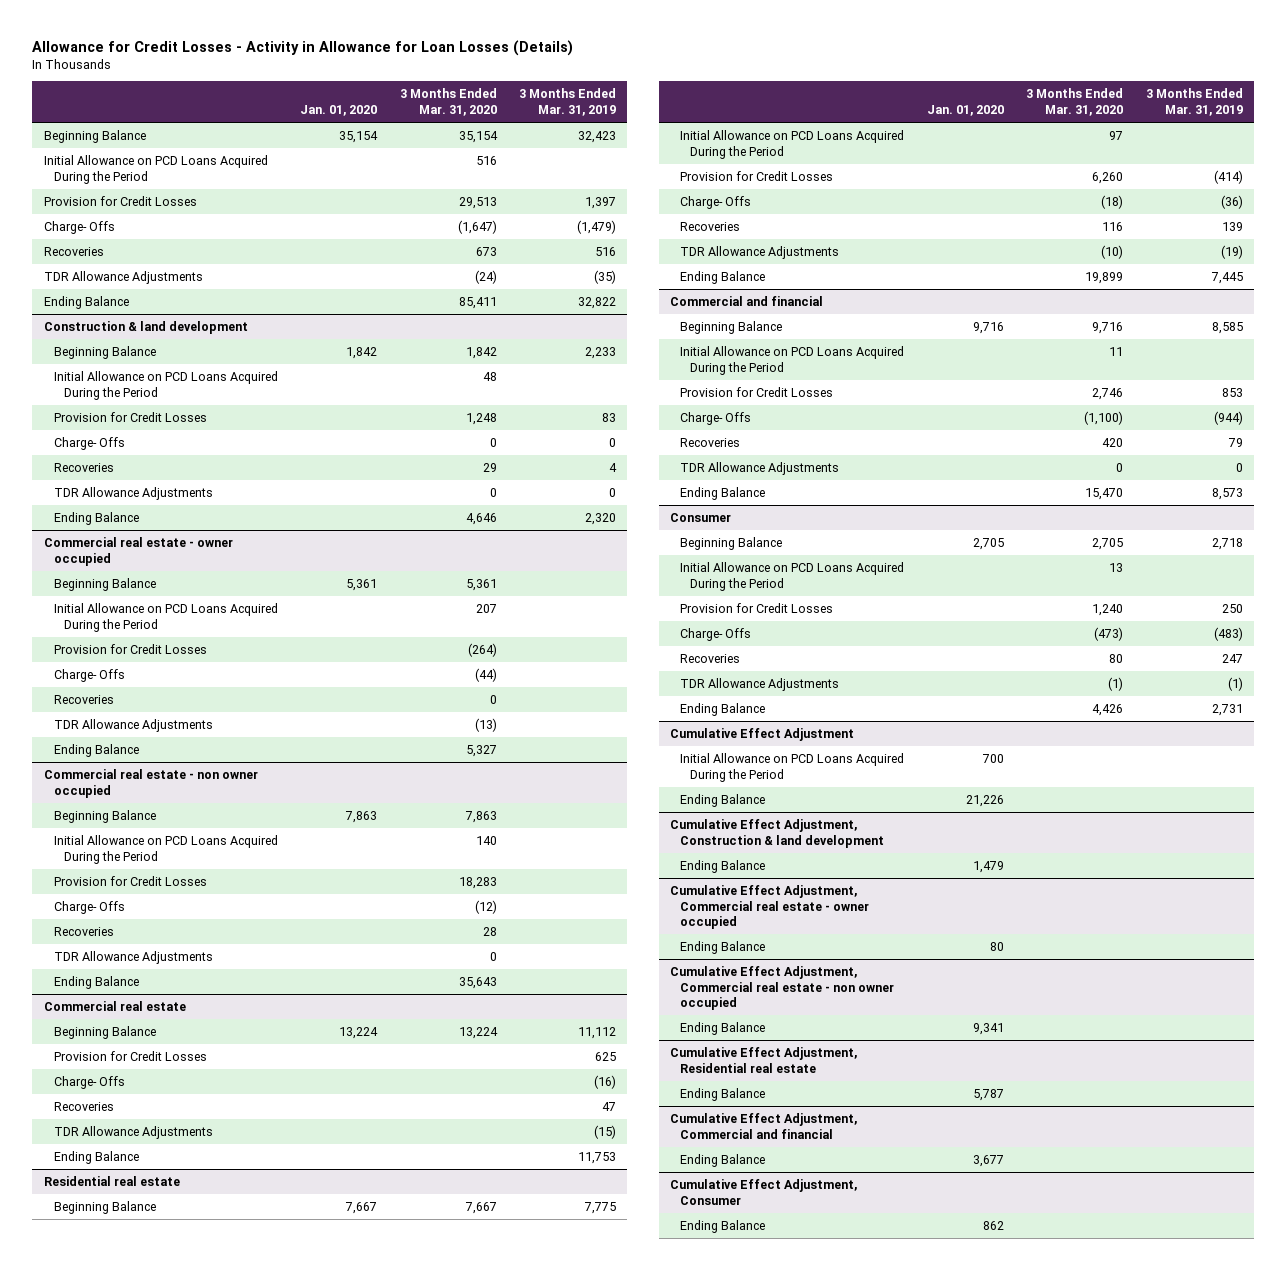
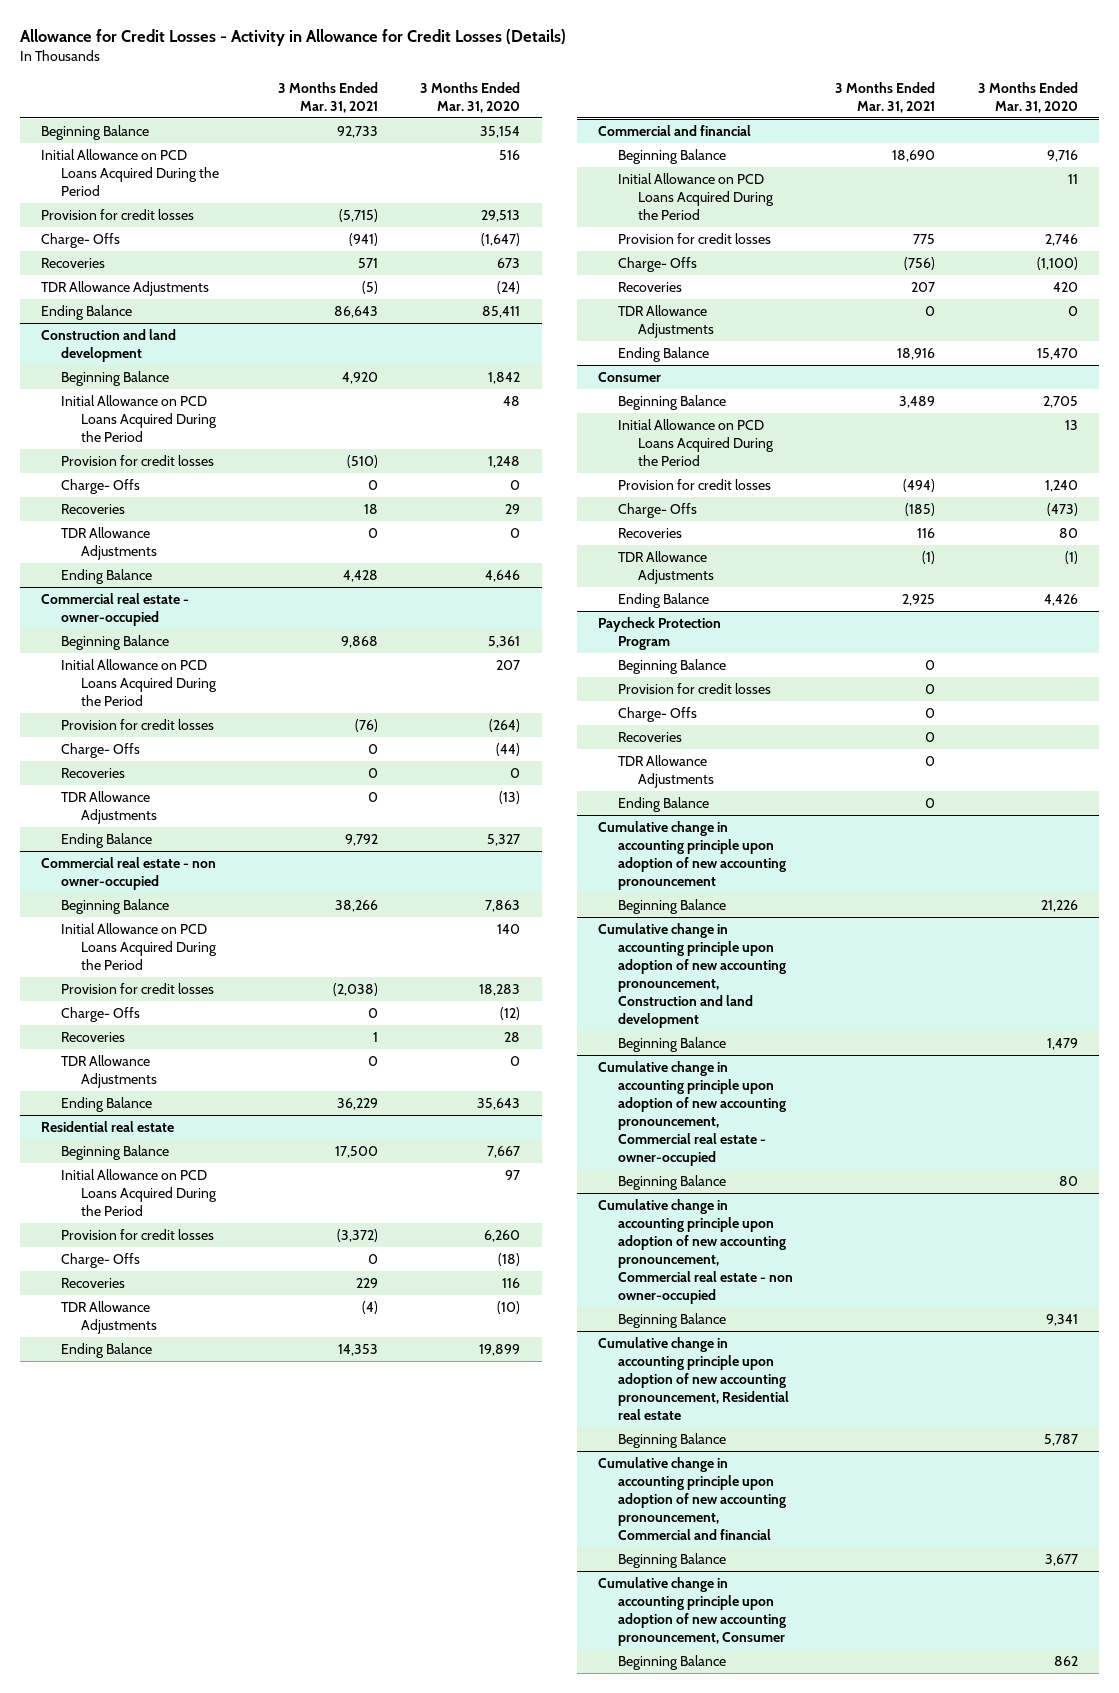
[32,39,574,56] Allowance for Credit Losses - Activity in Allowance for Loan Losses (Details) -> [20,29,567,47] Allowance for Credit Losses - Activity in Allowance for Credit Losses (Details)
[300,105,378,117] Jan. 01, 2020 -> none
[519,88,617,117] 3 Months Ended Mar. 31, 2019 -> none
none -> [278,81,379,113] 3 Months Ended Mar. 31, 2021
[43,196,197,207] Provision for Credit Losses -> [41,209,195,221] Provision for credit losses
[43,321,248,335] Construction & land development -> [41,329,177,363] Construction and land development
[53,412,207,423] Provision for Credit Losses -> [61,455,215,467] Provision for credit losses
[43,537,233,566] Commercial real estate - owner occupied -> [41,593,190,627] Commercial real estate - owner-occupied
[53,644,207,655] Provision for Credit Losses -> [61,719,215,731] Provision for credit losses
[43,769,258,798] Commercial real estate - non owner occupied -> [41,857,217,891] Commercial real estate - non owner-occupied
[53,876,207,887] Provision for Credit Losses -> [61,983,215,995] Provision for credit losses
[43,1001,186,1012] Commercial real estate -> none
[53,1026,156,1040] Beginning Balance -> none
[53,1051,207,1062] Provision for Credit Losses -> none
[53,1076,125,1090] Charge- Offs -> none
[53,1102,114,1112] Recoveries -> none
[53,1126,213,1140] TDR Allowance Adjustments -> none
[53,1151,139,1165] Ending Balance -> none
[680,171,834,182] Provision for Credit Losses -> [61,1229,215,1241] Provision for credit losses
[680,387,834,398] Provision for Credit Losses -> [618,233,772,245] Provision for credit losses
[680,603,834,614] Provision for Credit Losses -> [618,479,772,491] Provision for credit losses
[670,728,855,742] Cumulative Effect Adjustment -> none
[680,753,905,782] Initial Allowance on PCD Loans Acquired During the Period -> none
[670,819,885,848] Cumulative Effect Adjustment, Construction & land development -> none
[680,860,766,874] Ending Balance -> none
[670,885,870,930] Cumulative Effect Adjustment, Commercial real estate - owner occupied -> none
[680,941,766,955] Ending Balance -> none
[670,966,895,1011] Cumulative Effect Adjustment, Commercial real estate - non owner occupied -> none
[680,1022,766,1036] Ending Balance -> none
[670,1047,858,1073] Cumulative Effect Adjustment, Residential real estate -> none
[680,1088,766,1102] Ending Balance -> none
[670,1113,858,1139] Cumulative Effect Adjustment, Commercial and financial -> none
[680,1154,766,1168] Ending Balance -> none
[670,1179,858,1205] Cumulative Effect Adjustment, Consumer -> none
none -> [598,617,722,651] Paycheck Protection Program
[680,794,766,808] Ending Balance -> [618,659,727,675] Beginning Balance
none -> [618,683,772,695] Provision for credit losses
none -> [618,707,698,723] Charge- Offs
none -> [618,732,683,743] Recoveries
none -> [618,755,715,789] TDR Allowance Adjustments
none -> [598,821,787,890] Cumulative change in accounting principle upon adoption of new accounting pronouncement
none -> [618,899,727,915] Beginning Balance
none -> [598,923,787,1028] Cumulative change in accounting principle upon adoption of new accounting pronouncement, Construction and land development
none -> [618,1037,727,1053] Beginning Balance
none -> [598,1061,787,1166] Cumulative change in accounting principle upon adoption of new accounting pronouncement, Commercial real estate - owner-occupied
none -> [618,1175,727,1191] Beginning Balance
none -> [598,1199,794,1304] Cumulative change in accounting principle upon adoption of new accounting pronouncement, Commercial real estate - non owner-occupied
none -> [618,1313,727,1329] Beginning Balance
none -> [598,1337,790,1420] Cumulative change in accounting principle upon adoption of new accounting pronouncement, Residential real estate
none -> [618,1433,727,1449] Beginning Balance
none -> [598,1457,787,1540] Cumulative change in accounting principle upon adoption of new accounting pronouncement, Commercial and financial
none -> [618,1553,727,1569] Beginning Balance
none -> [598,1577,787,1646] Cumulative change in accounting principle upon adoption of new accounting pronouncement, Consumer
none -> [618,1655,727,1671] Beginning Balance

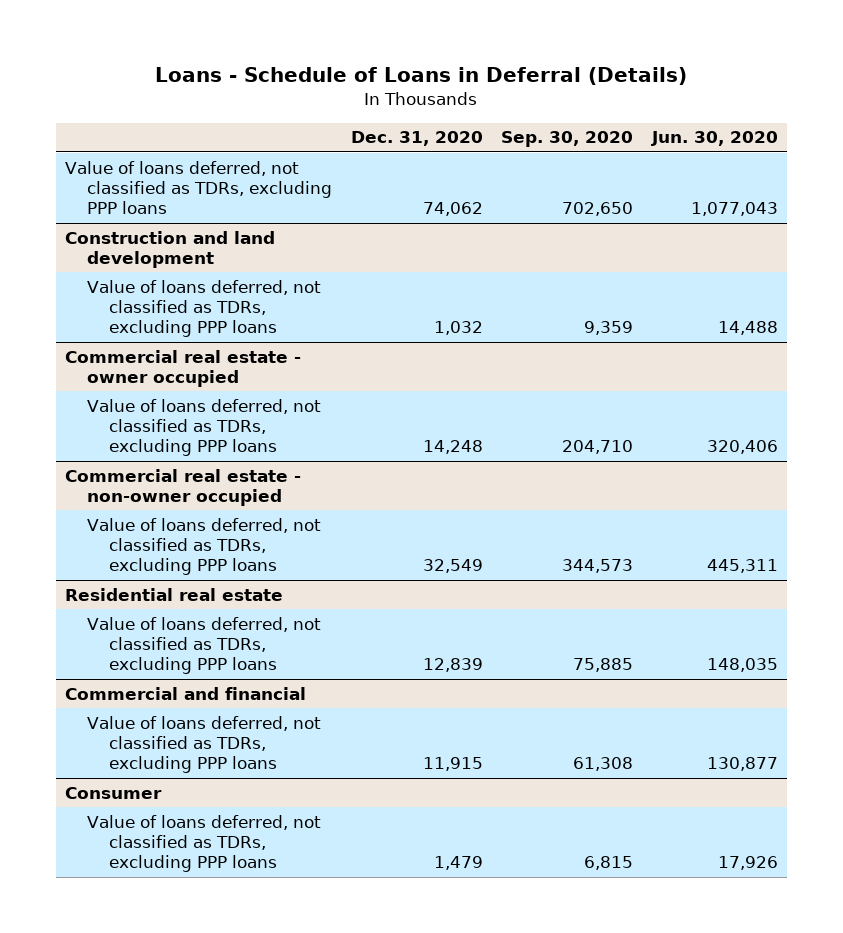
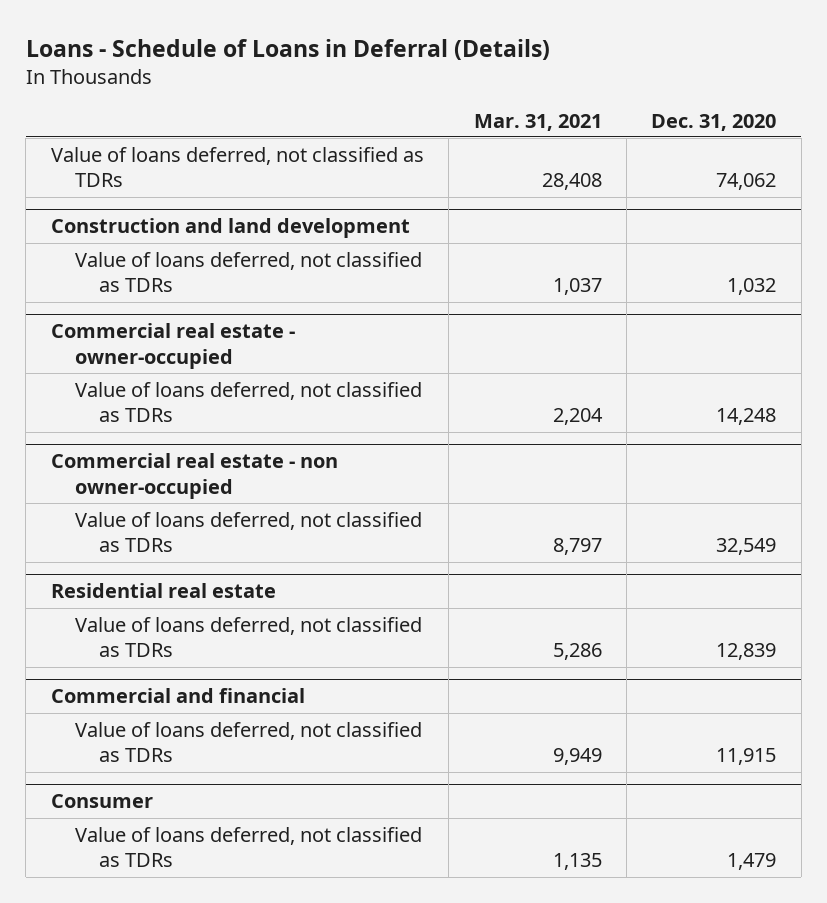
[501,131,634,148] Sep. 30, 2020 -> none
[650,131,778,147] Jun. 30, 2020 -> none
none -> [473,113,602,131] Mar. 31, 2021
[64,160,332,215] Value of loans deferred, not classified as TDRs, excluding PPP loans -> [50,146,424,188] Value of loans deferred, not classified as TDRs
[86,279,321,338] Value of loans deferred, not classified as TDRs, excluding PPP loans -> [74,251,422,293] Value of loans deferred, not classified as TDRs
[64,349,301,388] Commercial real estate - owner occupied -> [50,323,295,370] Commercial real estate - owner-occupied
[86,398,321,457] Value of loans deferred, not classified as TDRs, excluding PPP loans -> [74,381,422,423] Value of loans deferred, not classified as TDRs
[64,468,301,507] Commercial real estate - non-owner occupied -> [50,453,338,500] Commercial real estate - non owner-occupied
[86,517,321,576] Value of loans deferred, not classified as TDRs, excluding PPP loans -> [74,511,422,553] Value of loans deferred, not classified as TDRs
[86,616,321,675] Value of loans deferred, not classified as TDRs, excluding PPP loans -> [74,616,422,658] Value of loans deferred, not classified as TDRs
[86,715,321,774] Value of loans deferred, not classified as TDRs, excluding PPP loans -> [74,721,422,763] Value of loans deferred, not classified as TDRs
[86,814,321,873] Value of loans deferred, not classified as TDRs, excluding PPP loans -> [74,826,422,868] Value of loans deferred, not classified as TDRs

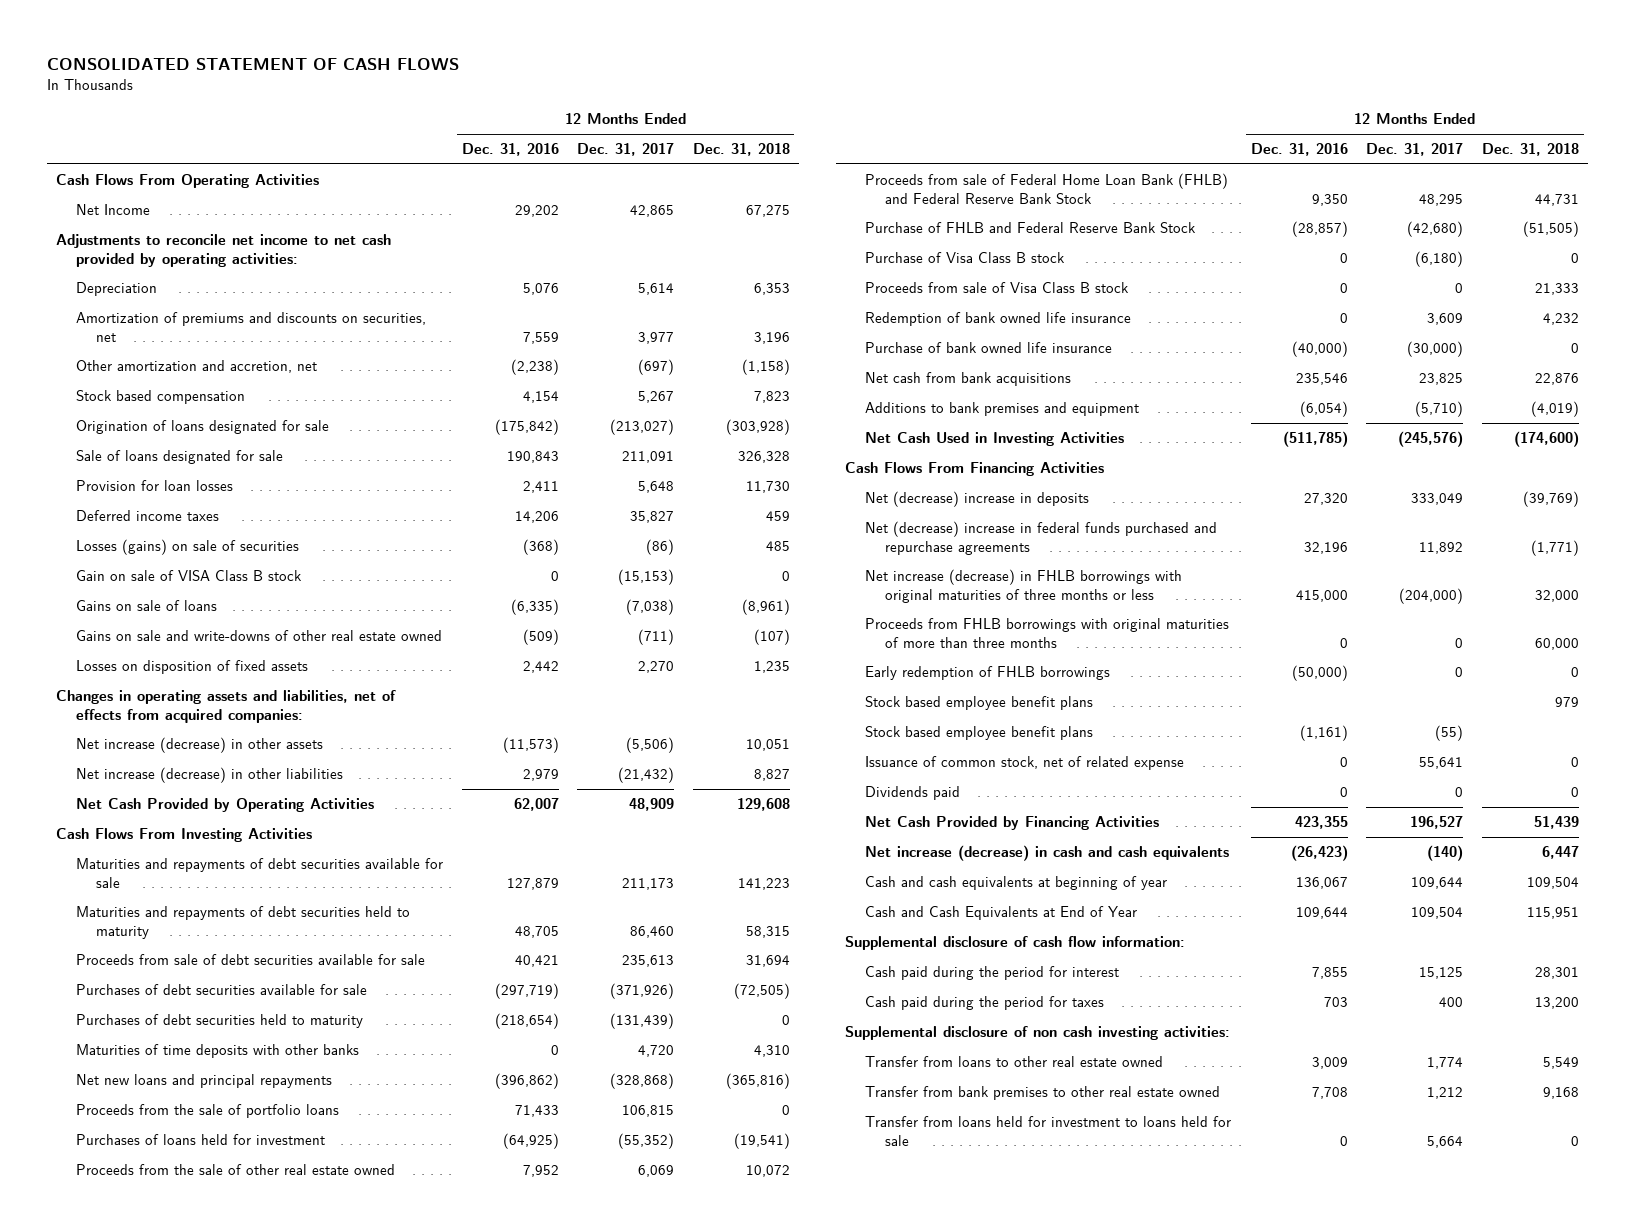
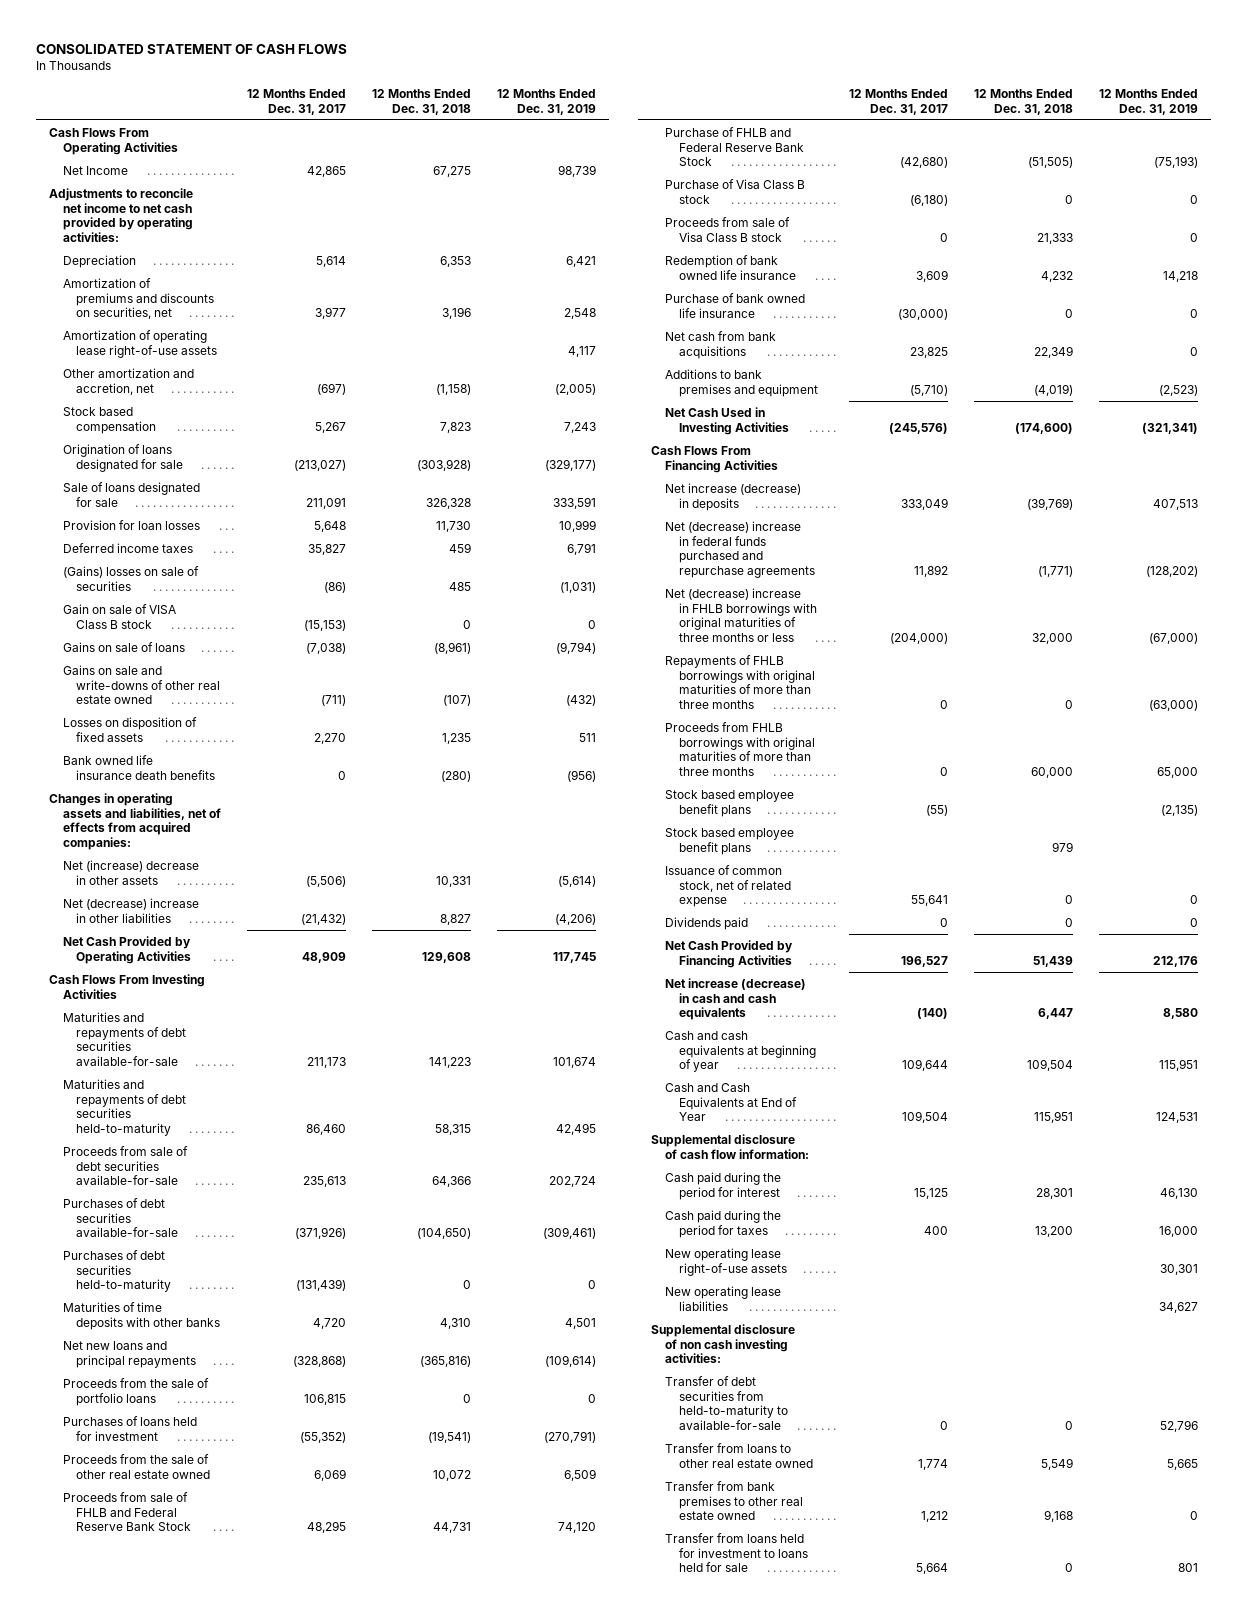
[461,142,559,156] Dec. 31, 2016 -> none
none -> [496,88,596,115] 12 Months Ended Dec. 31, 2019
none -> [62,329,218,358] Amortization of operating lease right-of-use assets
[76,538,300,555] Losses (gains) on sale of securities -> [62,565,199,591] (Gains) losses on sale of securities
none -> [62,754,216,780] Bank owned life insurance death benefits
[76,736,324,753] Net increase (decrease) in other assets -> [62,859,199,885] Net (increase) decrease in other assets
[745,738,790,751] 10,051 -> [435,875,471,887] 10,331
[76,766,344,783] Net increase (decrease) in other liabilities -> [62,897,199,923] Net (decrease) increase in other liabilities
[76,857,444,888] Maturities and repayments of debt securities available for sale -> [62,1011,187,1067] Maturities and repayments of debt securities available-for-sale
[76,905,411,939] Maturities and repayments of debt securities held to maturity -> [62,1078,187,1137] Maturities and repayments of debt securities held-to-maturity
[76,953,426,965] Proceeds from sale of debt securities available for sale -> [62,1145,188,1186] Proceeds from sale of debt securities available-for-sale
[745,954,790,967] 31,694 -> [431,1176,471,1188] 64,366
[76,983,368,995] Purchases of debt securities available for sale -> [62,1197,179,1238] Purchases of debt securities available-for-sale
[733,982,790,999] (72,505) -> [416,1228,471,1240] (104,650)
[76,1013,364,1028] Purchases of debt securities held to maturity -> [62,1249,172,1293] Purchases of debt securities held-to-maturity
[865,172,1229,204] Proceeds from sale of Federal Home Loan Bank (FHLB) and Federal Reserve Bank Stock -> [62,1491,192,1532] Proceeds from sale of FHLB and Federal Reserve Bank Stock
[1534,372,1579,385] 22,876 -> [1034,345,1074,358] 22,349
[865,490,1090,507] Net (decrease) increase in deposits -> [665,482,802,511] Net increase (decrease) in deposits
[865,568,1183,603] Net increase (decrease) in FHLB borrowings with original maturities of three months or less -> [665,587,817,643] Net (decrease) increase in FHLB borrowings with original maturities of three months or less
none -> [665,654,815,710] Repayments of FHLB borrowings with original maturities of more than three months
[865,665,1111,680] Early redemption of FHLB borrowings -> none
[865,695,1094,710] Stock based employee benefit plans -> [665,827,795,855] Stock based employee benefit plans
none -> [665,1247,787,1276] New operating lease right-of-use assets
none -> [665,1285,782,1311] New operating lease liabilities
none -> [665,1375,788,1431] Transfer of debt securities from held-to-maturity to available-for-sale

